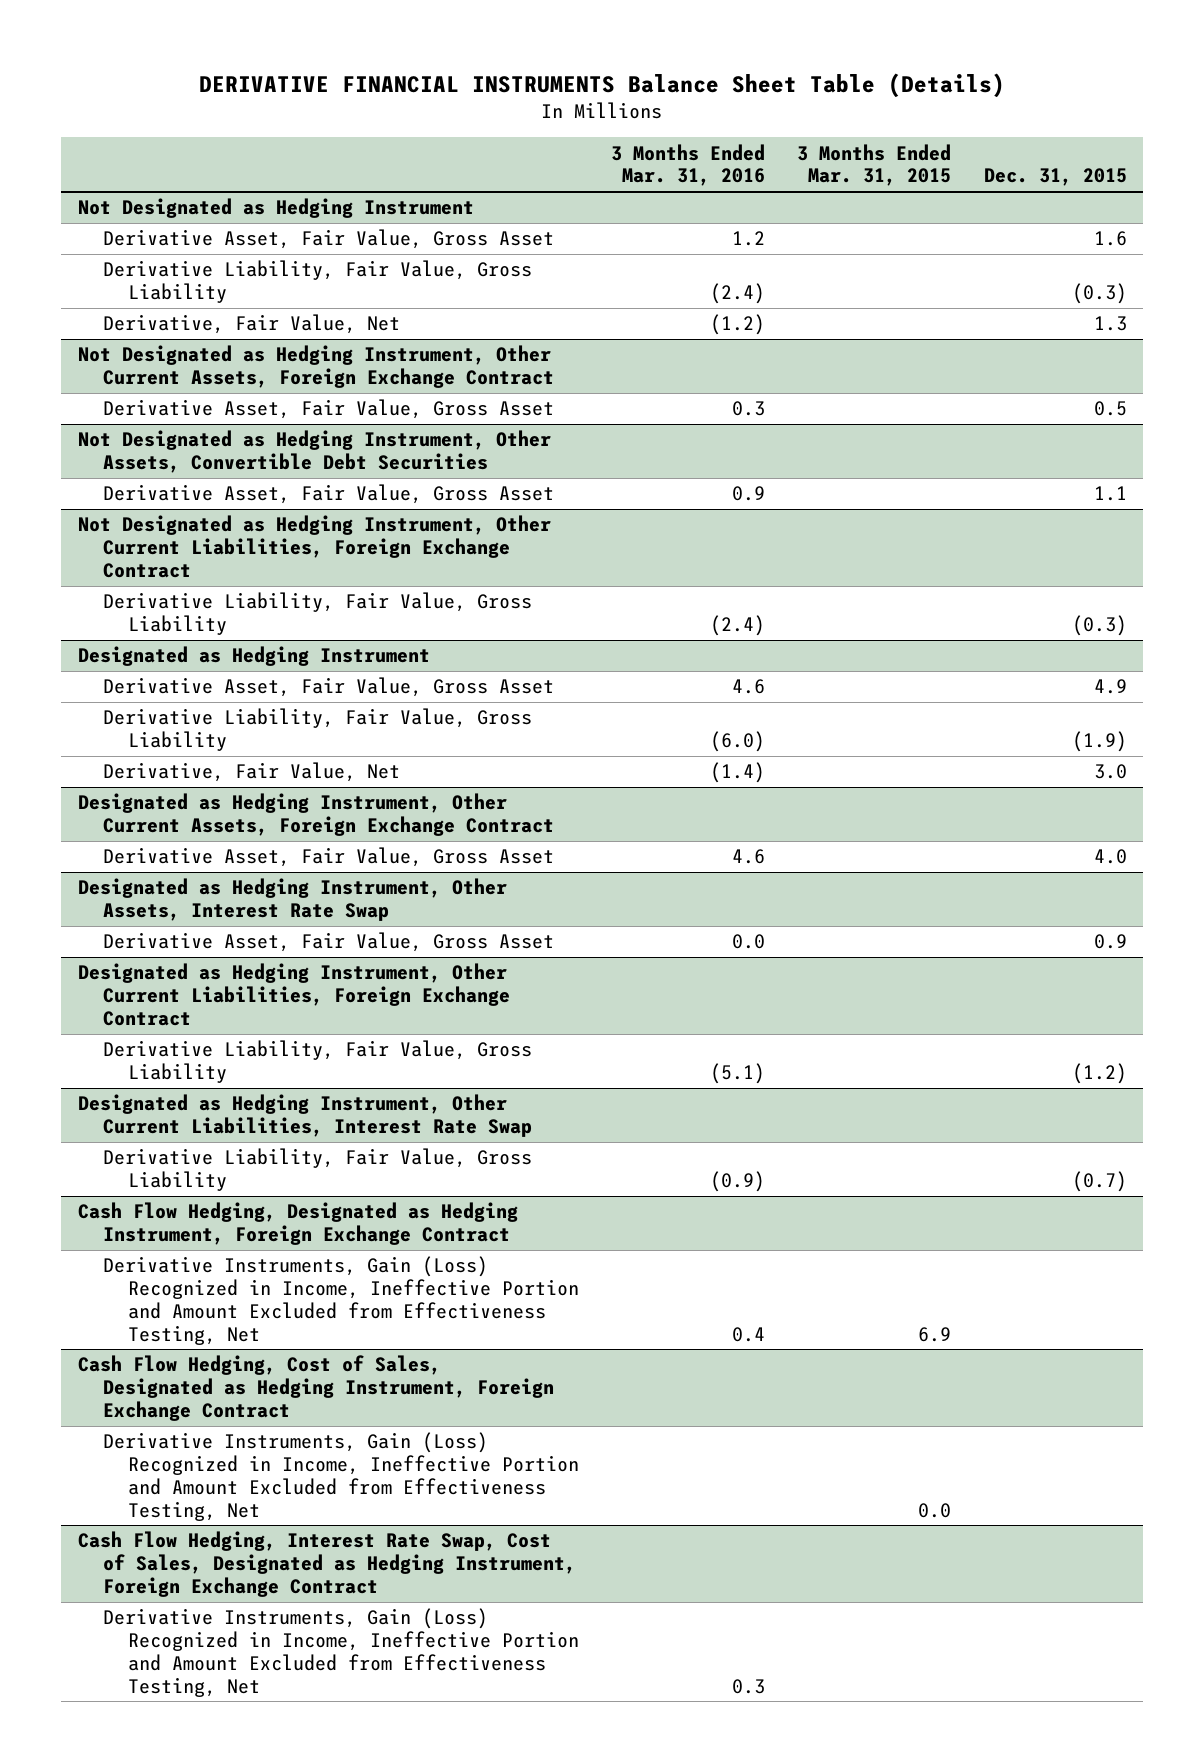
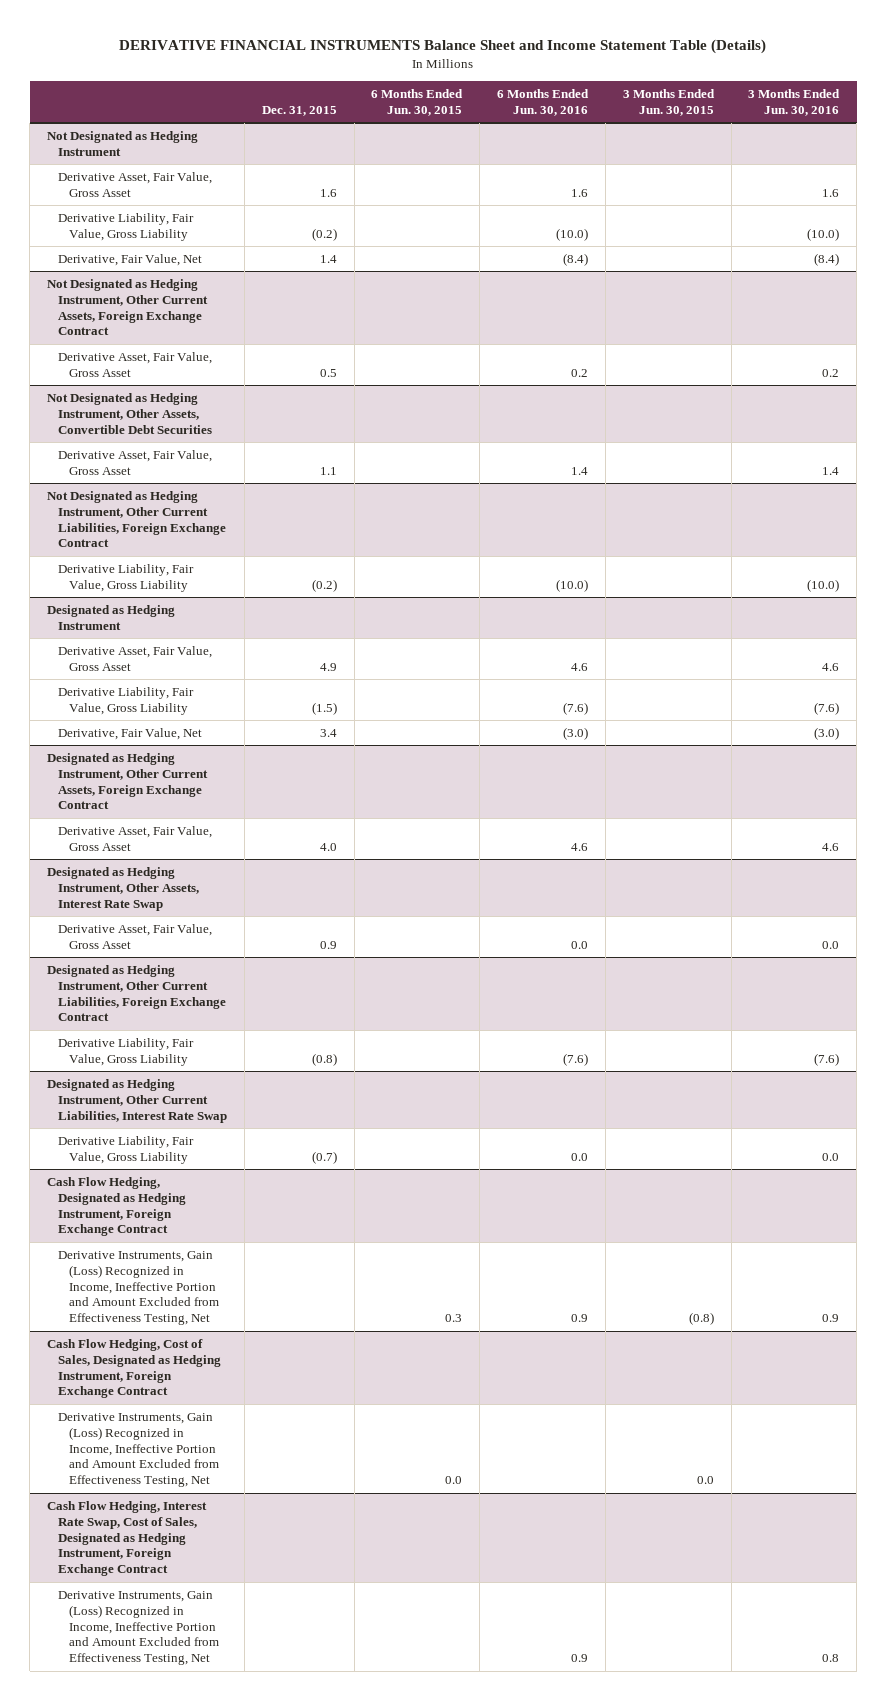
[199,72,1006,98] DERIVATIVE FINANCIAL INSTRUMENTS Balance Sheet Table (Details) -> [119,39,767,55] DERIVATIVE FINANCIAL INSTRUMENTS Balance Sheet and Income Statement Table (Details)
[610,143,765,187] 3 Months Ended Mar. 31, 2016 -> none
[797,143,952,187] 3 Months Ended Mar. 31, 2015 -> none
none -> [371,88,464,116] 6 Months Ended Jun. 30, 2015
none -> [497,88,590,116] 6 Months Ended Jun. 30, 2016
none -> [622,88,715,116] 3 Months Ended Jun. 30, 2015
none -> [748,88,841,116] 3 Months Ended Jun. 30, 2016
[1071,283,1127,305] (0.3) -> [311,227,337,241] (0.2)
[1093,316,1127,332] 1.3 -> [319,254,337,263] 1.4
[1071,615,1127,637] (0.3) -> [311,578,337,592] (0.2)
[1071,731,1127,753] (1.9) -> [311,701,337,715] (1.5)
[1093,764,1127,780] 3.0 -> [319,728,337,737] 3.4
[1071,1063,1127,1085] (1.2) -> [311,1052,337,1066] (0.8)

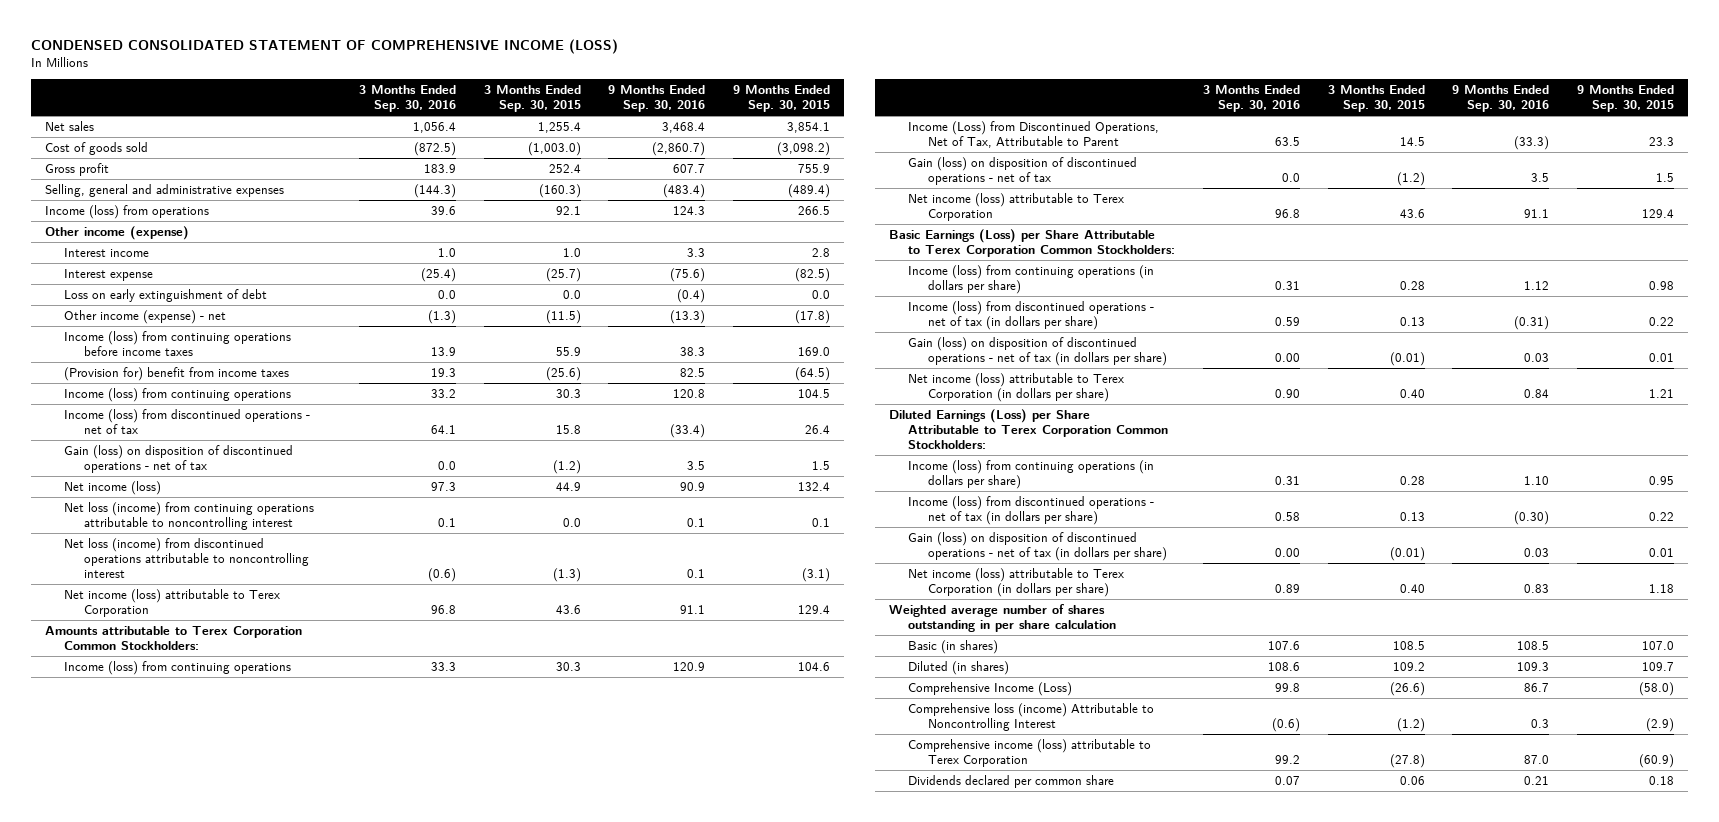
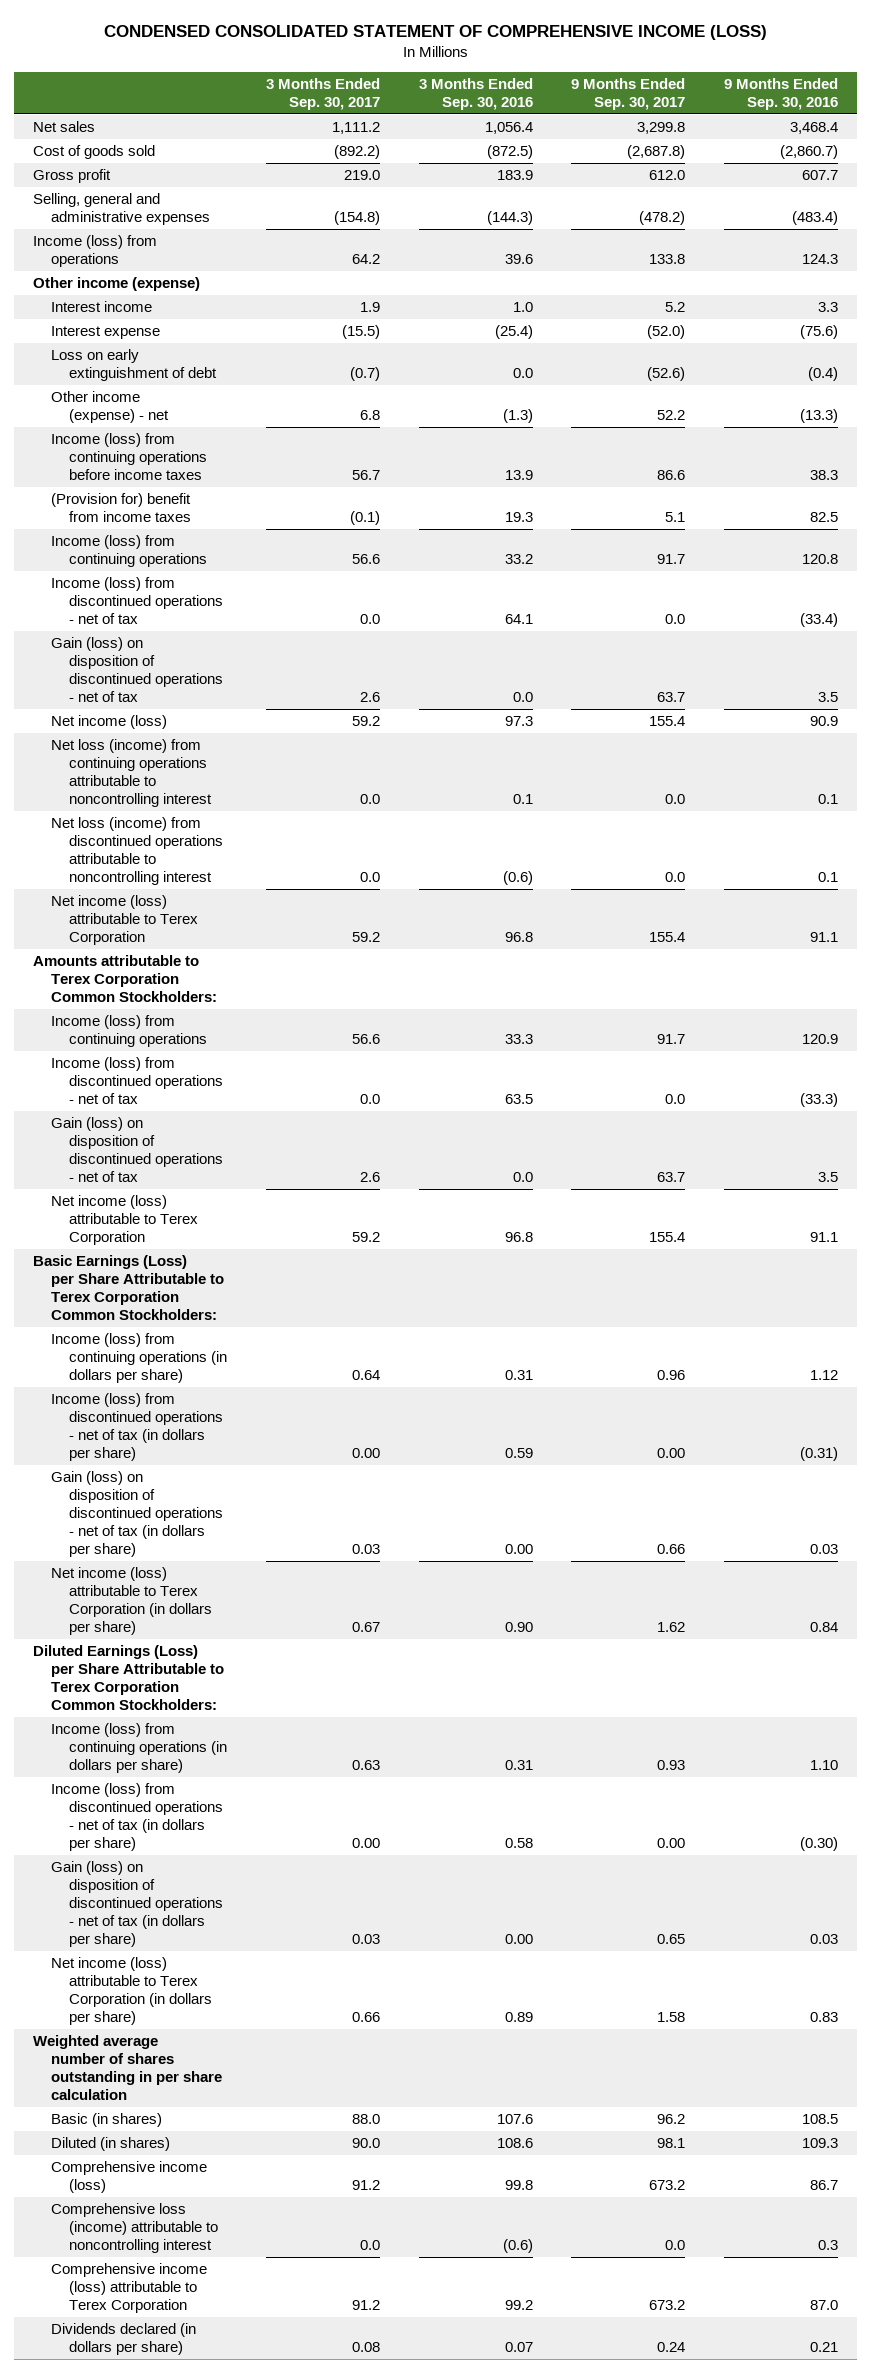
[483,84,581,113] 3 Months Ended Sep. 30, 2015 -> none
[733,84,831,113] 9 Months Ended Sep. 30, 2015 -> none
none -> [265,77,380,110] 3 Months Ended Sep. 30, 2017
none -> [571,77,686,110] 9 Months Ended Sep. 30, 2017
[908,120,1160,148] Income (Loss) from Discontinued Operations, Net of Tax, Attributable to Parent -> [51,1057,224,1105] Income (loss) from discontinued operations - net of tax
[908,681,1073,696] Comprehensive Income (Loss) -> [51,2161,208,2194] Comprehensive income (loss)
[908,702,1155,731] Comprehensive loss (income) Attributable to Noncontrolling Interest -> [51,2203,219,2254] Comprehensive loss (income) attributable to noncontrolling interest
[908,774,1115,788] Dividends declared per common share -> [51,2323,197,2356] Dividends declared (in dollars per share)

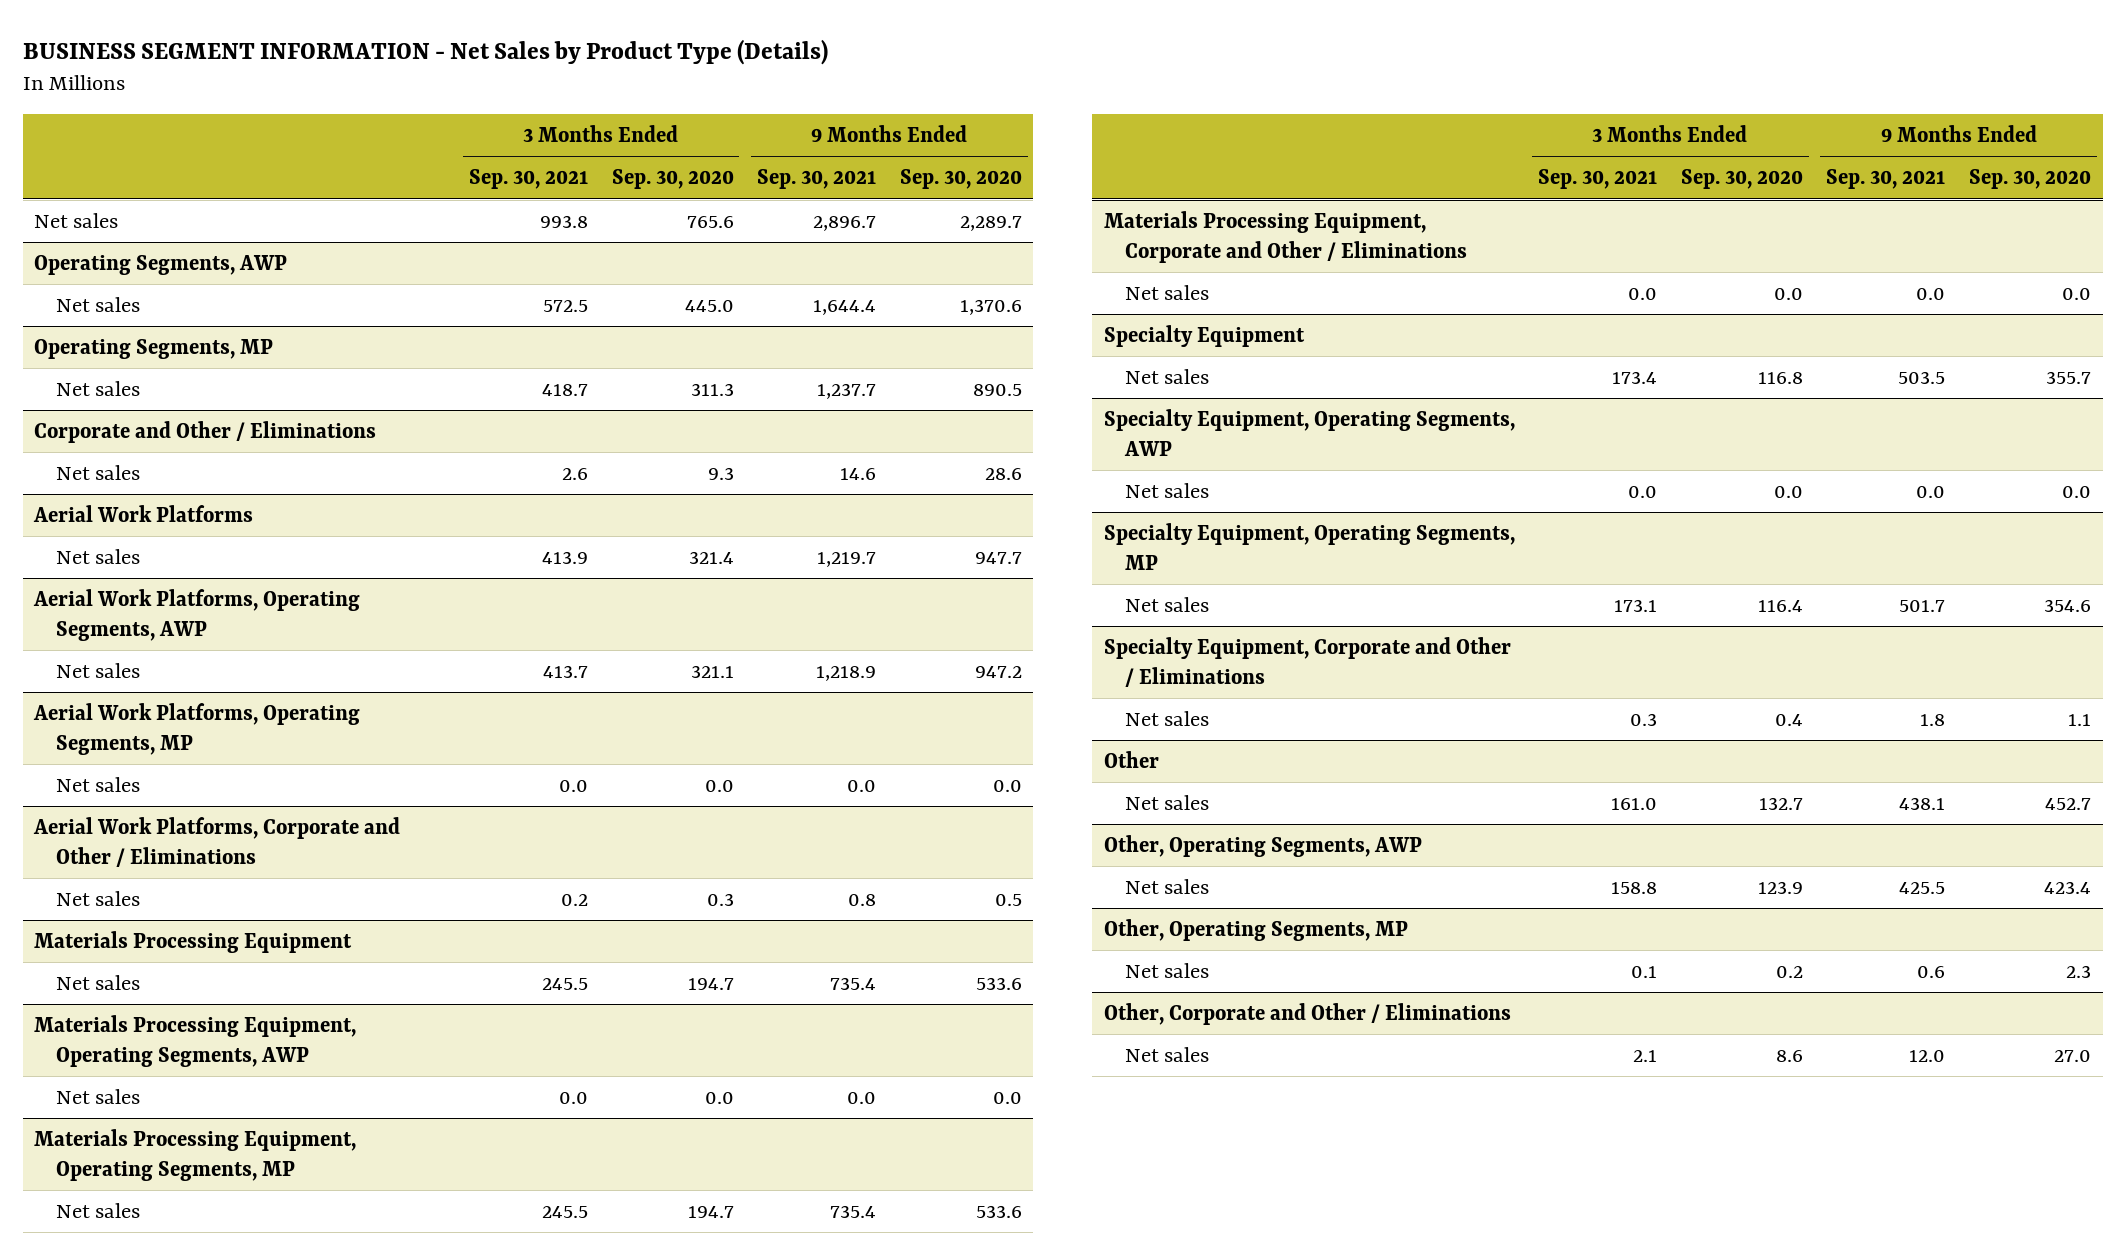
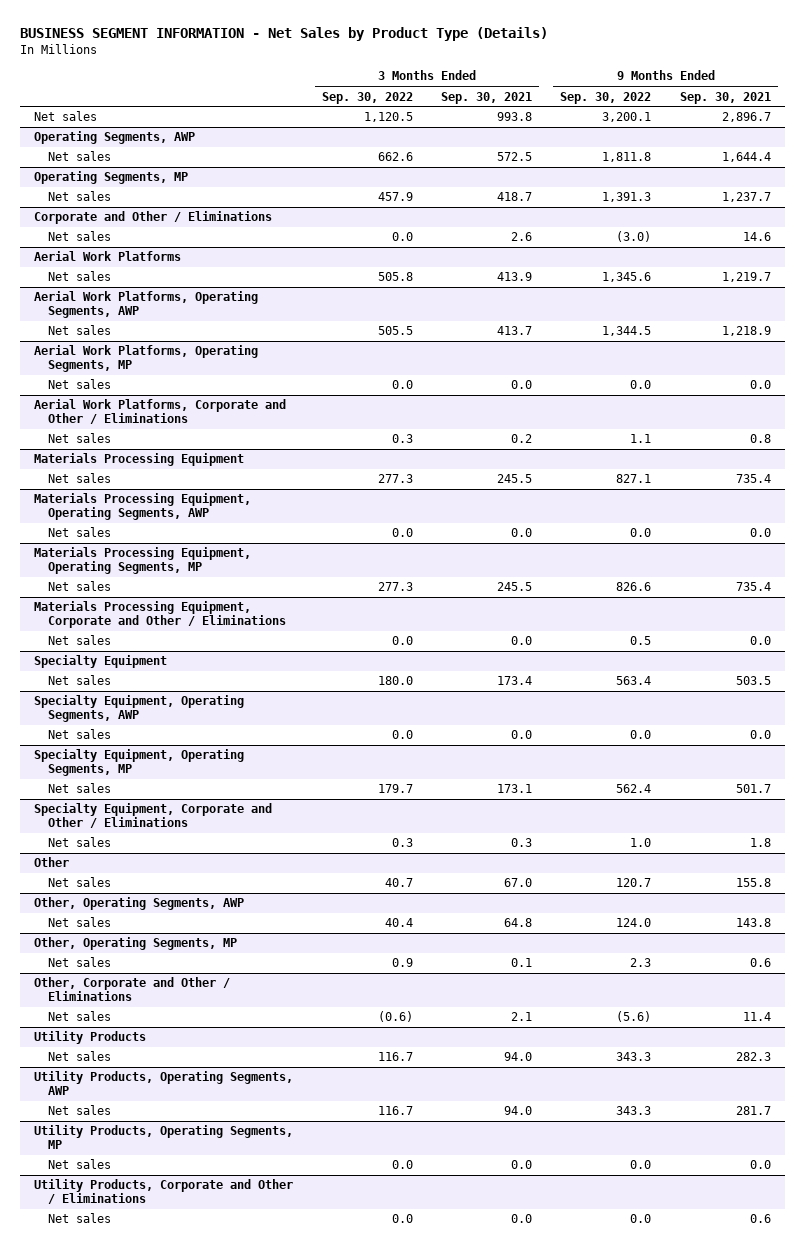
[611,168,734,189] Sep. 30, 2020 -> none
[899,168,1022,189] Sep. 30, 2020 -> none
none -> [321,91,413,104] Sep. 30, 2022
none -> [560,91,652,104] Sep. 30, 2022
[1611,797,1658,810] 161.0 -> [504,878,533,888] 67.0
[1899,796,1946,810] 438.1 -> [735,878,771,888] 155.8
[1611,881,1658,894] 158.8 -> [504,918,533,928] 64.8
[1899,881,1946,894] 425.5 -> [735,918,771,928] 143.8
[1909,1049,1946,1062] 12.0 -> [742,1012,771,1022] 11.4
none -> [34,1031,147,1045] Utility Products
none -> [48,1051,112,1062] Net sales
none -> [34,1071,294,1096] Utility Products, Operating Segments, AWP
none -> [48,1105,112,1116] Net sales
none -> [34,1125,294,1150] Utility Products, Operating Segments, MP
none -> [48,1159,112,1170] Net sales
none -> [34,1179,294,1205] Utility Products, Corporate and Other / Eliminations
none -> [48,1213,112,1224] Net sales

